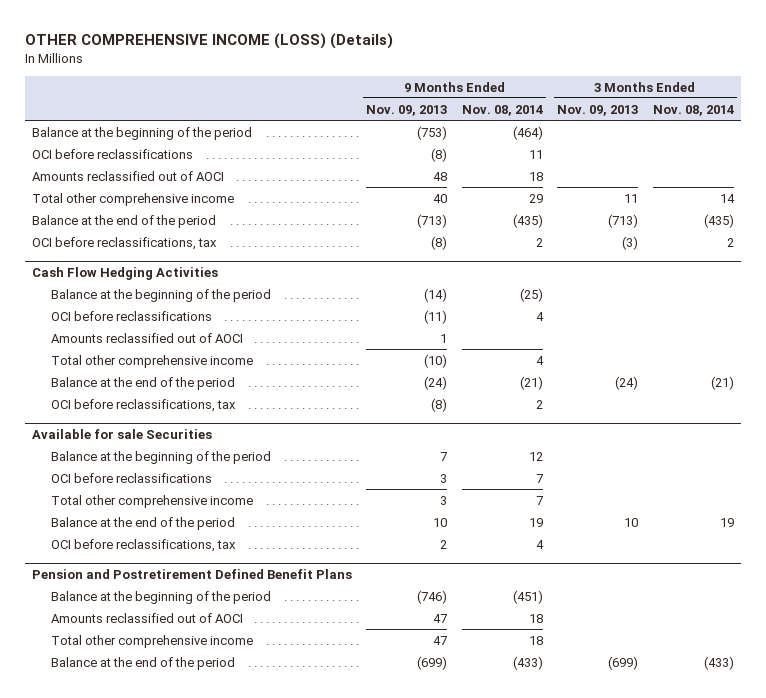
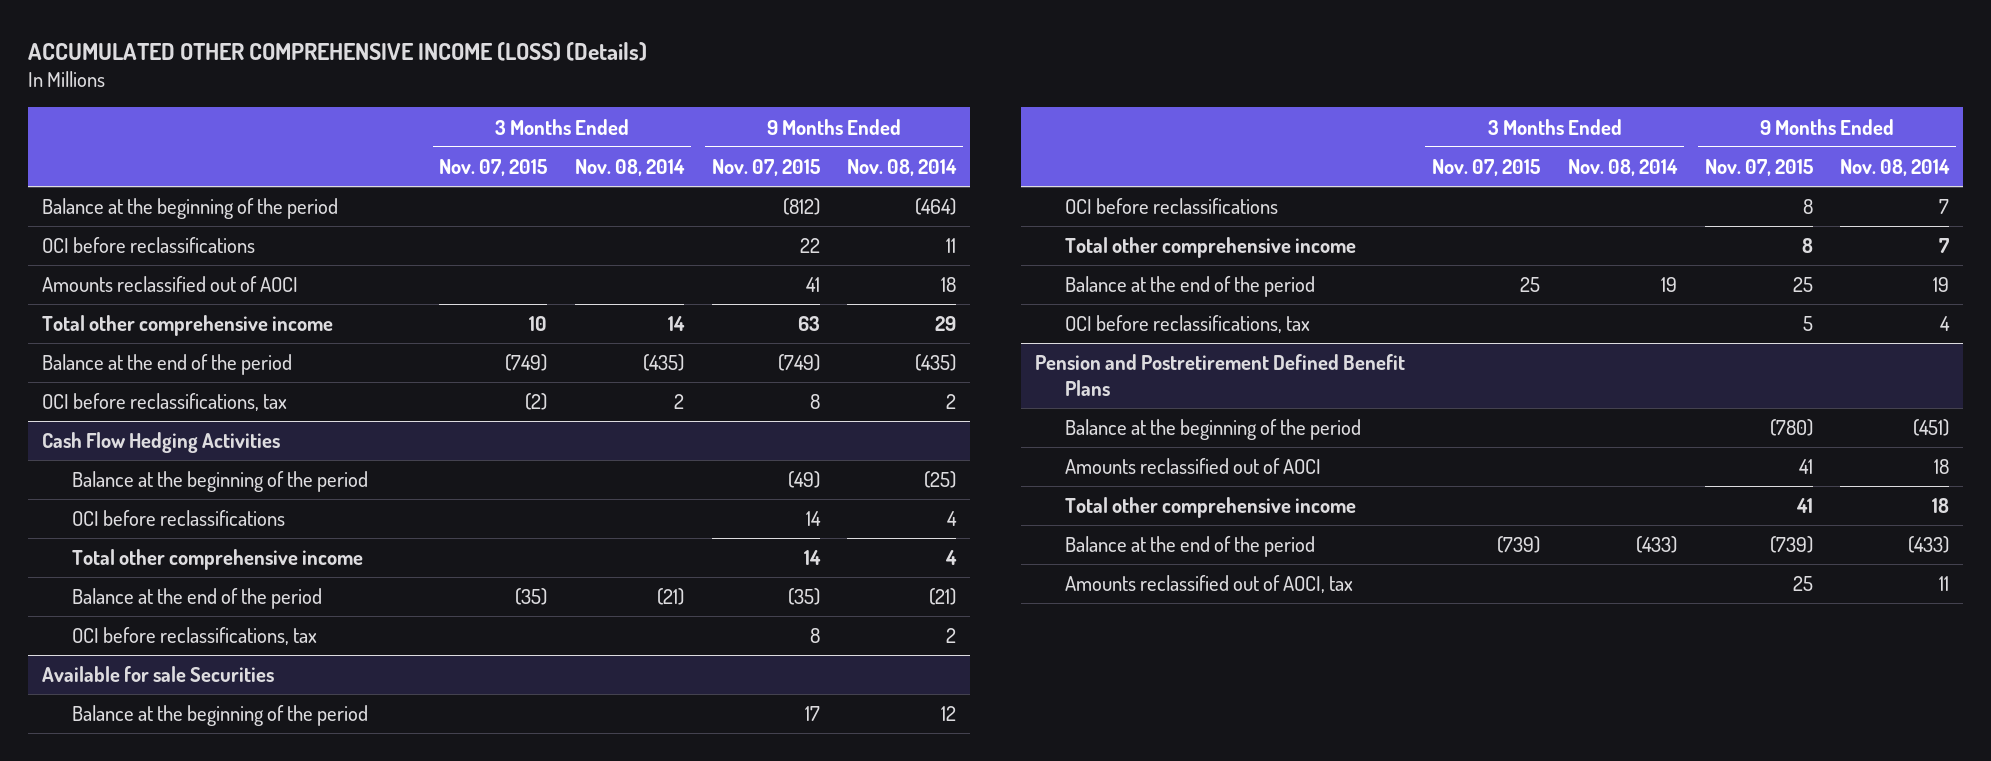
[24,33,393,50] OTHER COMPREHENSIVE INCOME (LOSS) (Details) -> [28,41,648,61] ACCUMULATED OTHER COMPREHENSIVE INCOME (LOSS) (Details)
[366,104,448,116] Nov. 09, 2013 -> none
[557,104,639,116] Nov. 09, 2013 -> none
none -> [439,159,548,177] Nov. 07, 2015
none -> [711,159,820,177] Nov. 07, 2015
[50,332,243,343] Amounts reclassified out of AOCI -> none
none -> [1065,575,1354,594] Amounts reclassified out of AOCI, tax

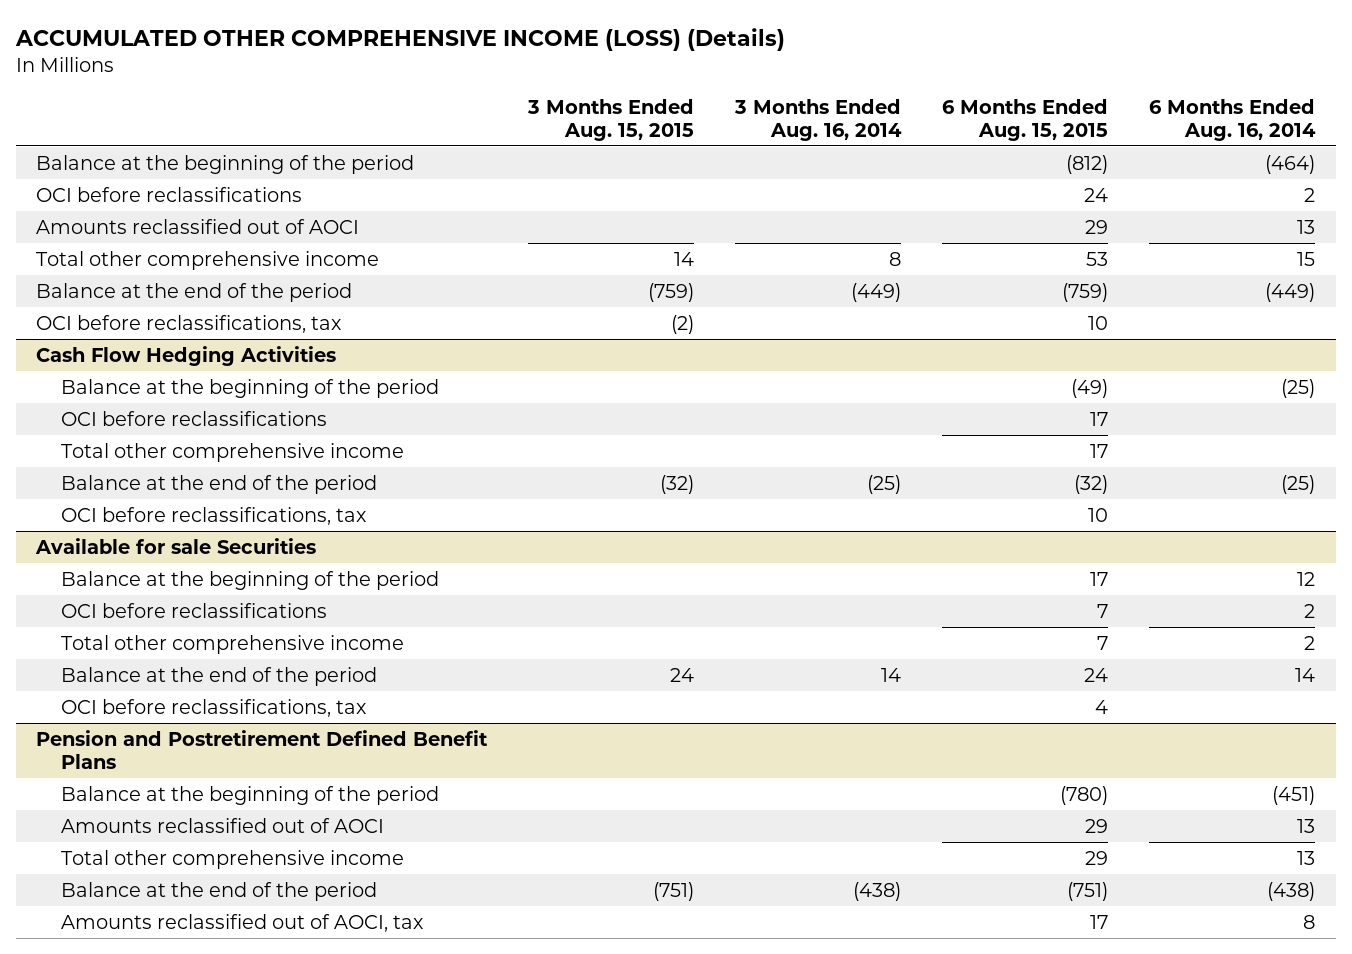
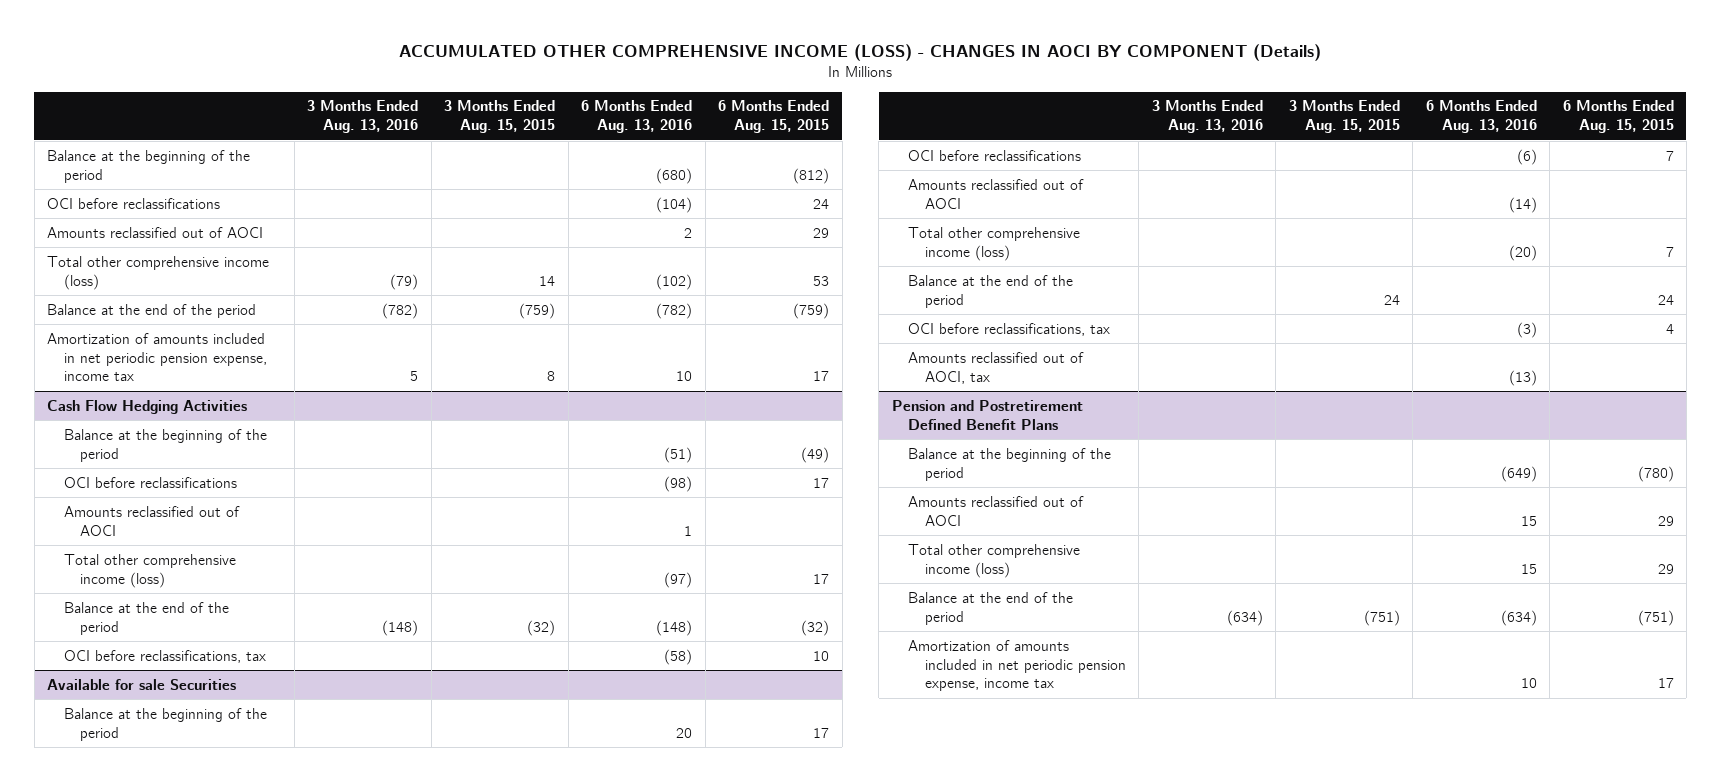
[14,27,785,51] ACCUMULATED OTHER COMPREHENSIVE INCOME (LOSS) (Details) -> [399,44,1322,62] ACCUMULATED OTHER COMPREHENSIVE INCOME (LOSS) - CHANGES IN AOCI BY COMPONENT (Details)
[734,98,903,141] 3 Months Ended Aug. 16, 2014 -> none
[1149,98,1317,141] 6 Months Ended Aug. 16, 2014 -> none
none -> [307,100,419,134] 3 Months Ended Aug. 13, 2016
none -> [581,100,693,134] 6 Months Ended Aug. 13, 2016
[36,250,380,270] Total other comprehensive income -> [47,255,270,290] Total other comprehensive income (loss)
[36,314,343,333] OCI before reclassifications, tax -> none
none -> [47,332,267,382] Amortization of amounts included in net periodic pension expense, income tax
none -> [63,505,240,536] Amounts reclassified out of AOCI
[60,442,404,462] Total other comprehensive income -> [63,553,236,588] Total other comprehensive income (loss)
none -> [908,178,1085,209] Amounts reclassified out of AOCI
[60,634,404,654] Total other comprehensive income -> [908,226,1081,261] Total other comprehensive income (loss)
none -> [908,351,1085,384] Amounts reclassified out of AOCI, tax
[60,849,404,869] Total other comprehensive income -> [908,543,1081,578] Total other comprehensive income (loss)
[60,913,424,932] Amounts reclassified out of AOCI, tax -> [908,639,1126,692] Amortization of amounts included in net periodic pension expense, income tax

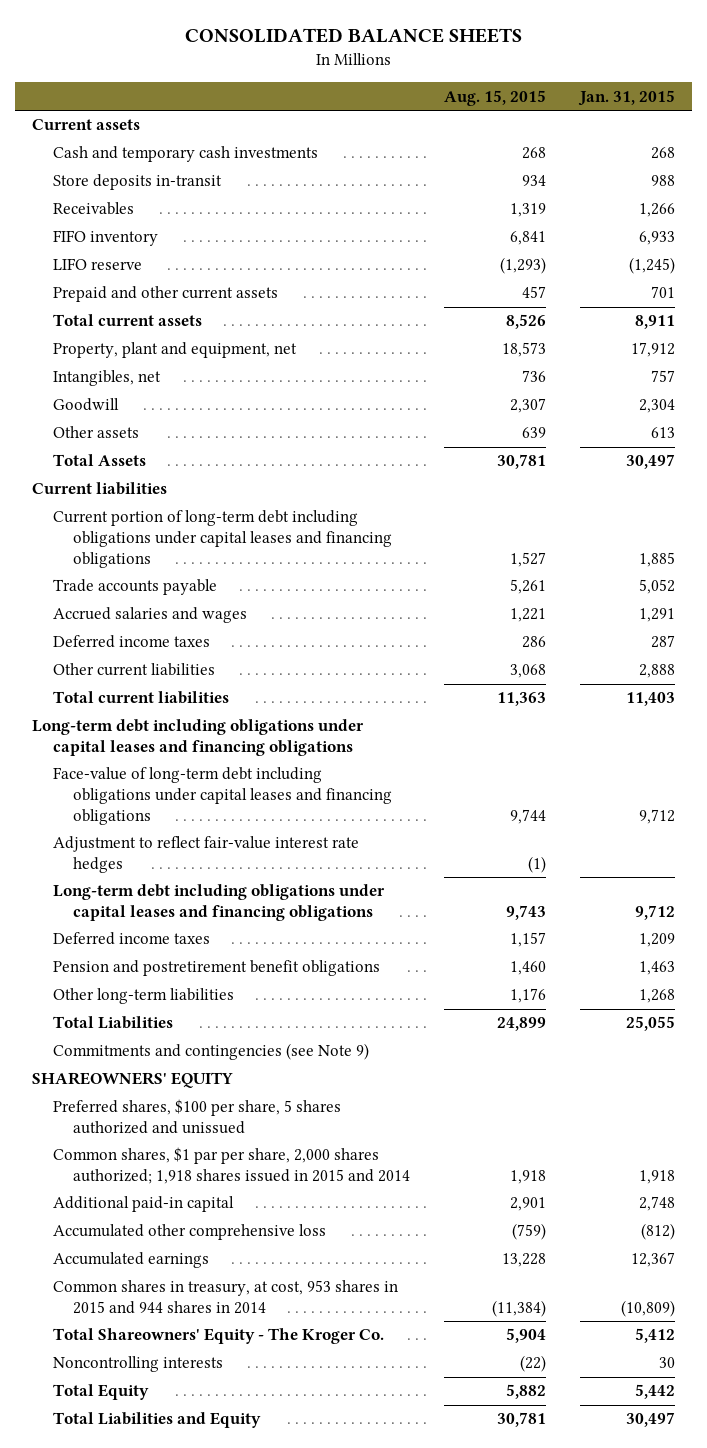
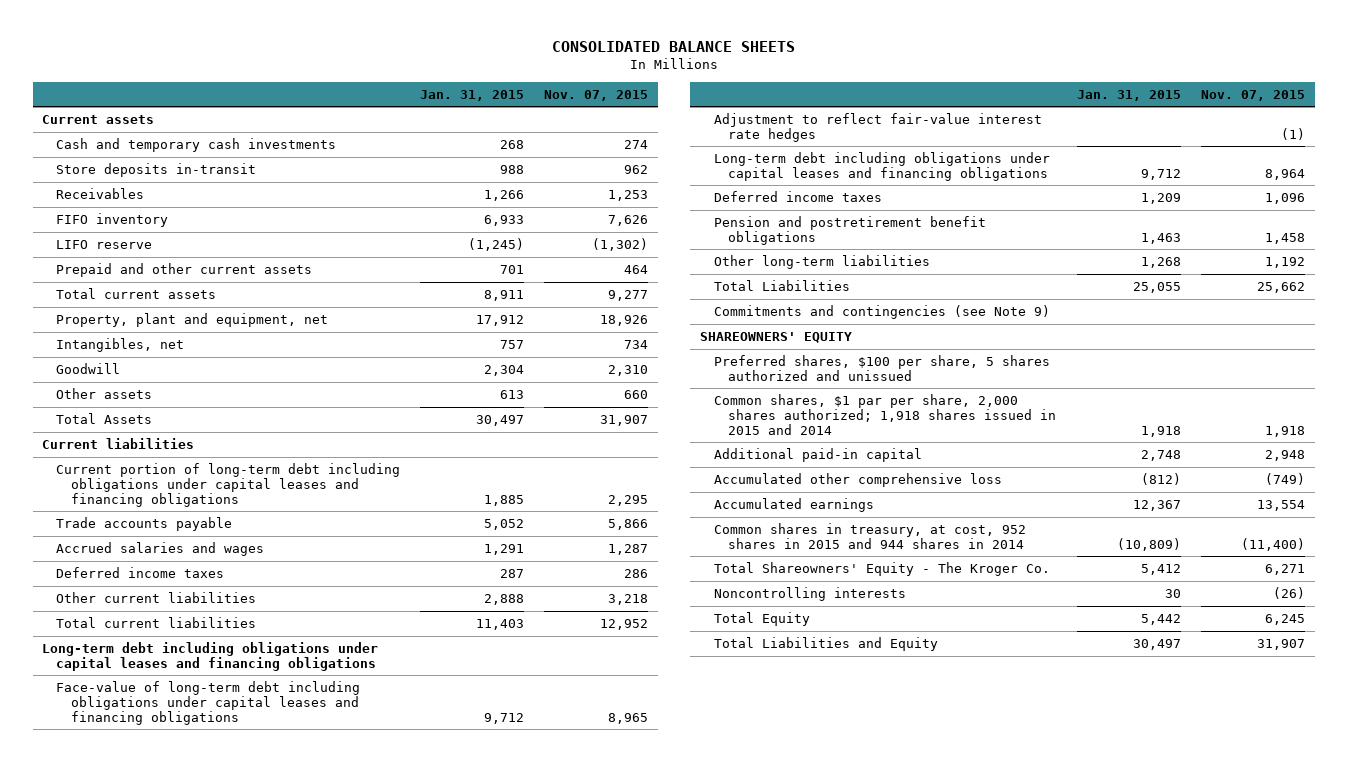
[444,89,547,106] Aug. 15, 2015 -> none
none -> [544,89,649,101] Nov. 07, 2015
[52,1280,398,1315] Common shares in treasury, at cost, 953 shares in 2015 and 944 shares in 2014 -> [713,522,1026,549] Common shares in treasury, at cost, 952 shares in 2015 and 944 shares in 2014

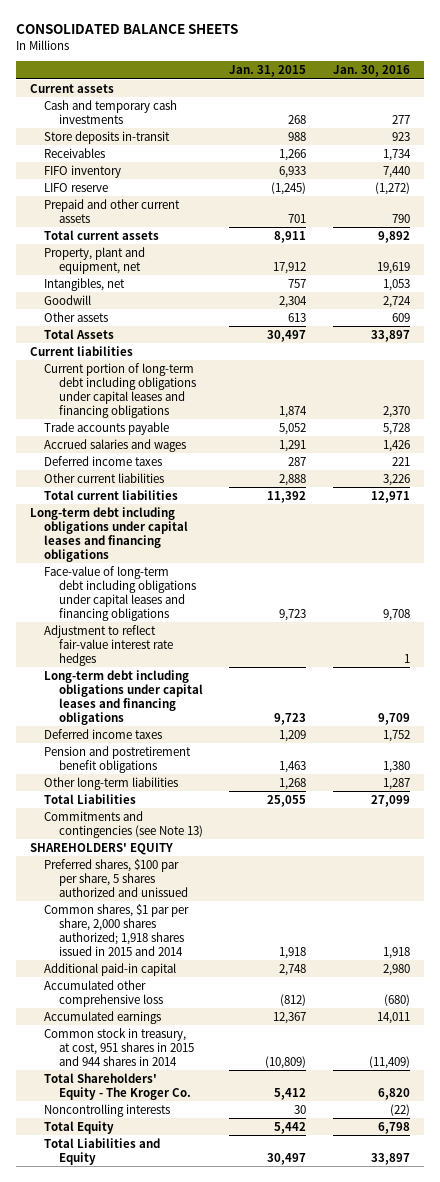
[544,89,649,101] Nov. 07, 2015 -> none
none -> [333,65,411,78] Jan. 30, 2016
[484,494,525,506] 1,885 -> [279,405,308,418] 1,874
[476,618,525,630] 11,403 -> [267,490,307,503] 11,392
[484,712,525,724] 9,712 -> [279,608,307,621] 9,723
[1141,168,1182,180] 9,712 -> [274,712,307,725] 9,723
[713,304,1050,319] Commitments and contingencies (see Note 9) -> [44,810,203,838] Commitments and contingencies (see Note 13)
[699,331,852,343] SHAREOWNERS' EQUITY -> [29,842,173,855] SHAREHOLDERS' EQUITY
[713,354,1050,381] Preferred shares, $100 per share, 5 shares authorized and unissued -> [44,858,188,897] Preferred shares, $100 par per share, 5 shares authorized and unissued
[713,522,1026,549] Common shares in treasury, at cost, 952 shares in 2015 and 944 shares in 2014 -> [44,1027,194,1066] Common stock in treasury, at cost, 951 shares in 2015 and 944 shares in 2014
[713,561,1050,576] Total Shareowners' Equity - The Kroger Co. -> [44,1072,191,1100] Total Shareholders' Equity - The Kroger Co.

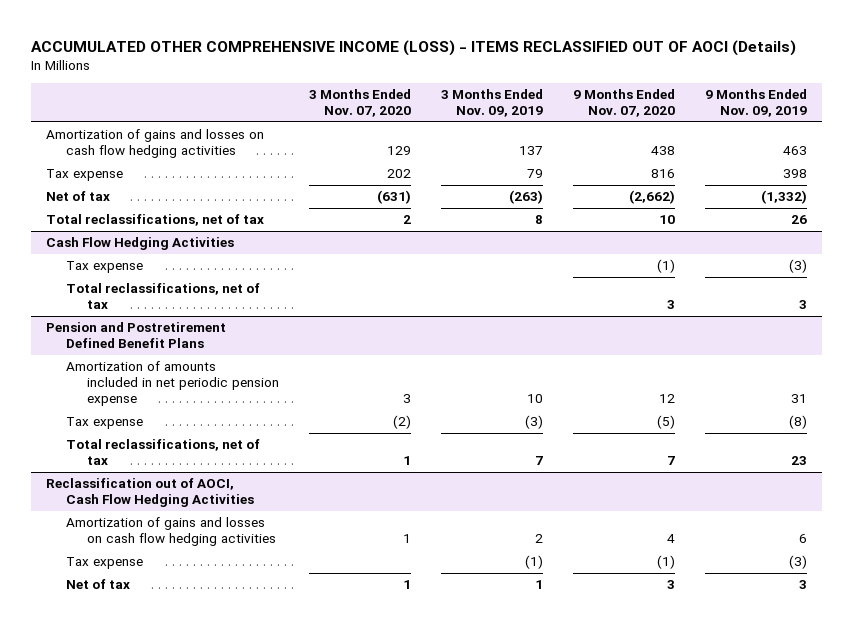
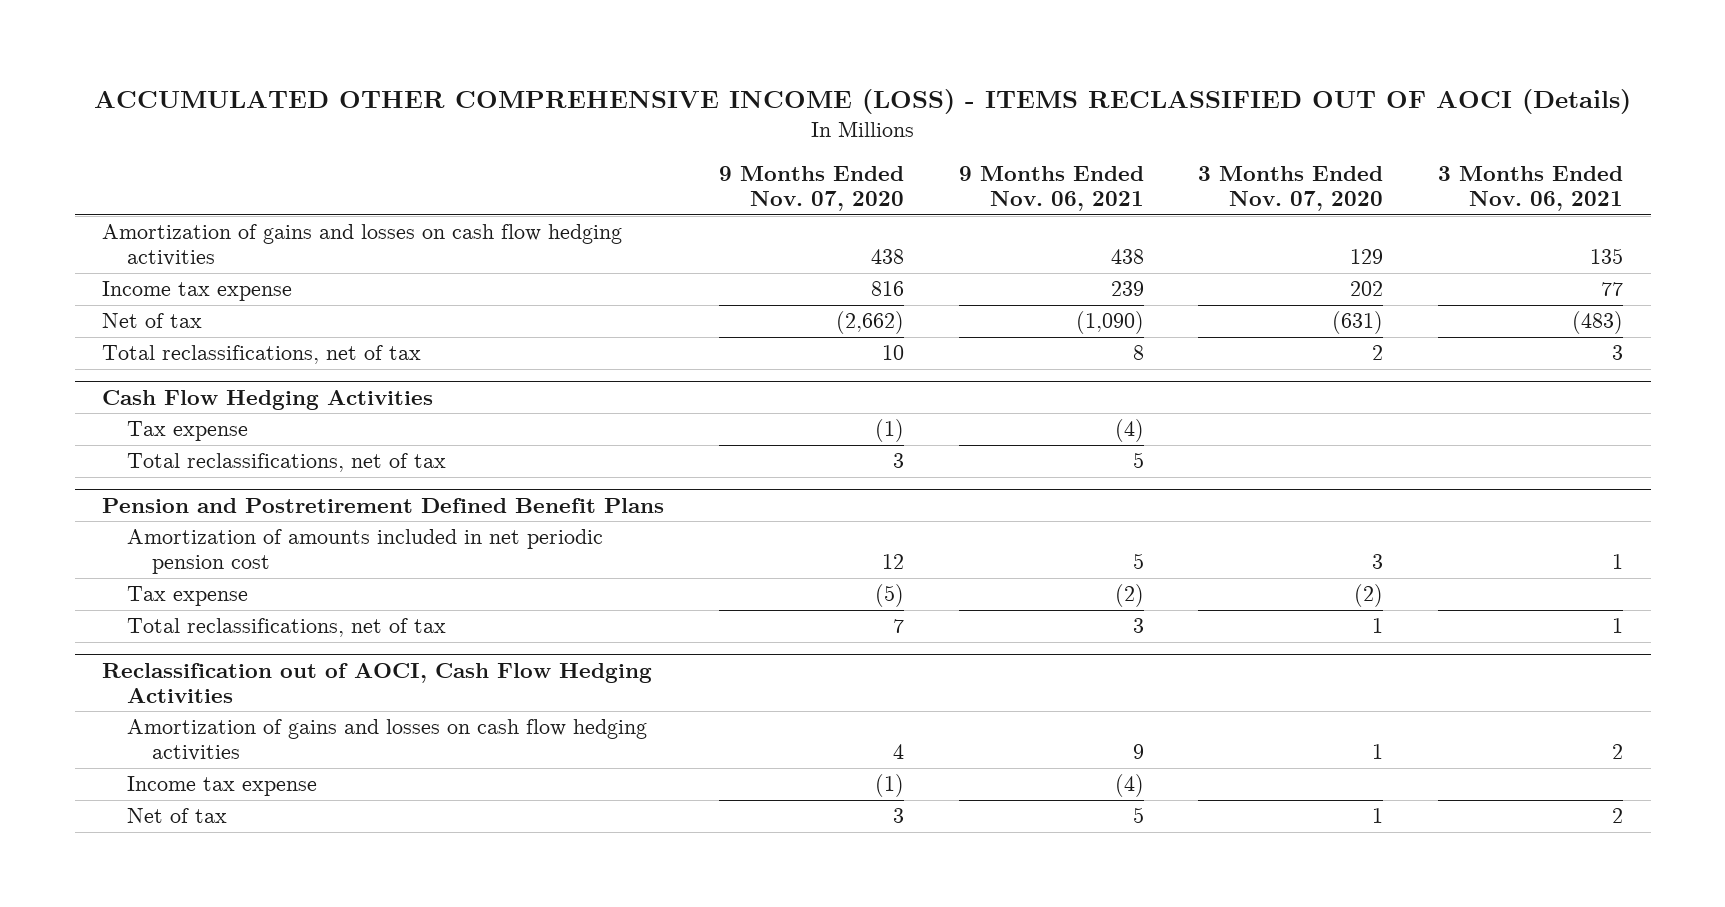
[440,89,543,118] 3 Months Ended Nov. 09, 2019 -> none
[704,89,807,118] 9 Months Ended Nov. 09, 2019 -> none
none -> [958,166,1144,212] 9 Months Ended Nov. 06, 2021
none -> [1438,166,1624,212] 3 Months Ended Nov. 06, 2021
[45,169,123,182] Tax expense -> [102,281,293,302] Income tax expense
[66,361,279,406] Amortization of amounts included in net periodic pension expense -> [126,529,603,575] Amortization of amounts included in net periodic pension cost
[66,557,144,570] Tax expense -> [126,776,317,797] Income tax expense

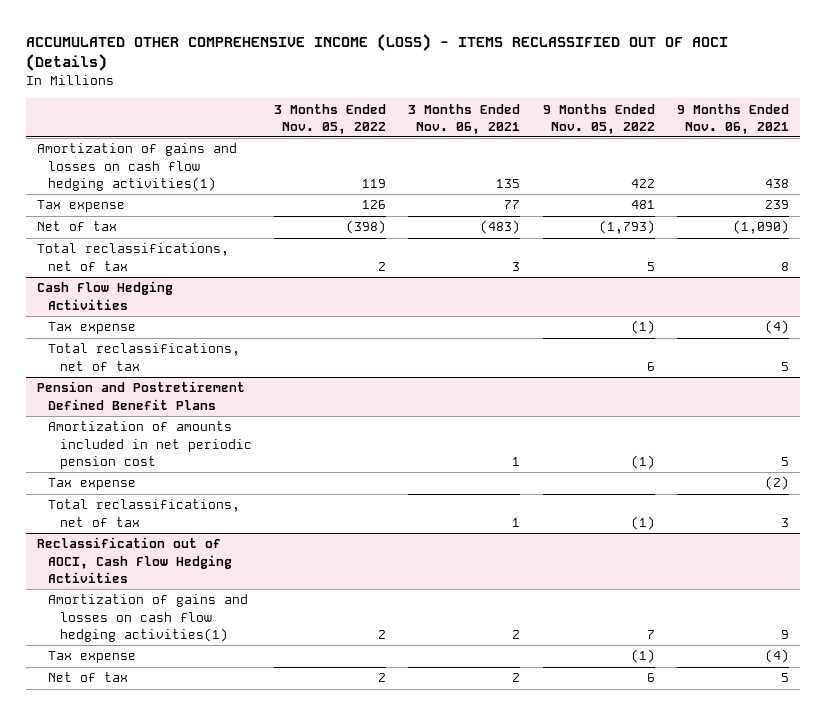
[718,166,904,212] 9 Months Ended Nov. 07, 2020 -> none
[1198,166,1384,212] 3 Months Ended Nov. 07, 2020 -> none
none -> [274,103,387,134] 3 Months Ended Nov. 05, 2022
none -> [542,103,655,134] 9 Months Ended Nov. 05, 2022
[102,224,623,267] Amortization of gains and losses on cash flow hedging activities -> [37,143,238,191] Amortization of gains and losses on cash flow hedging activities(1)
[102,281,293,302] Income tax expense -> [37,200,126,213] Tax expense
[126,719,647,762] Amortization of gains and losses on cash flow hedging activities -> [48,594,249,642] Amortization of gains and losses on cash flow hedging activities(1)
[126,776,317,797] Income tax expense -> [48,651,137,664] Tax expense

